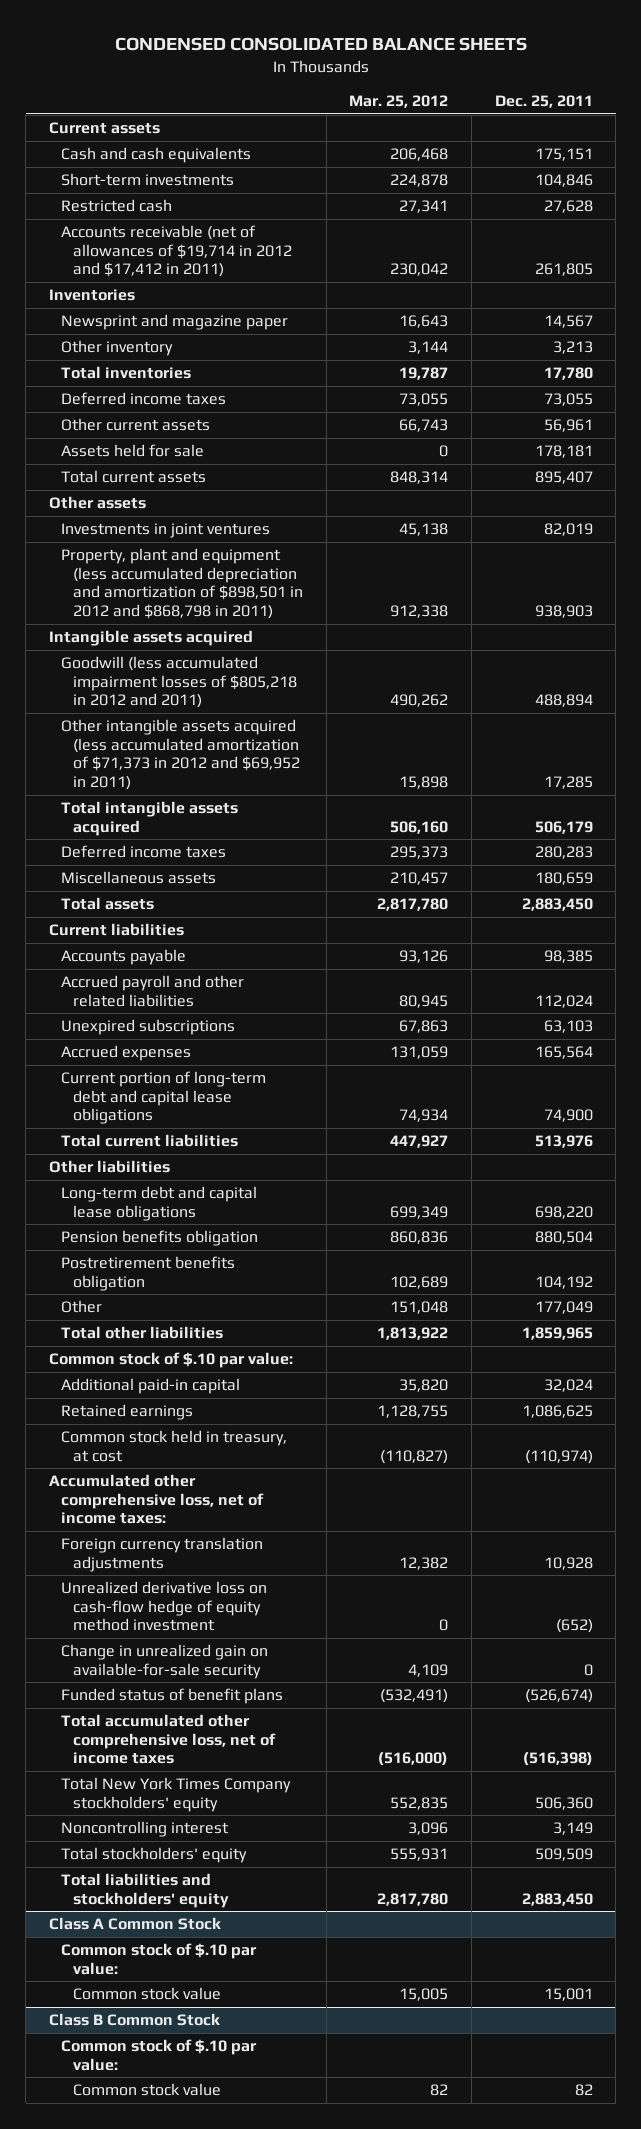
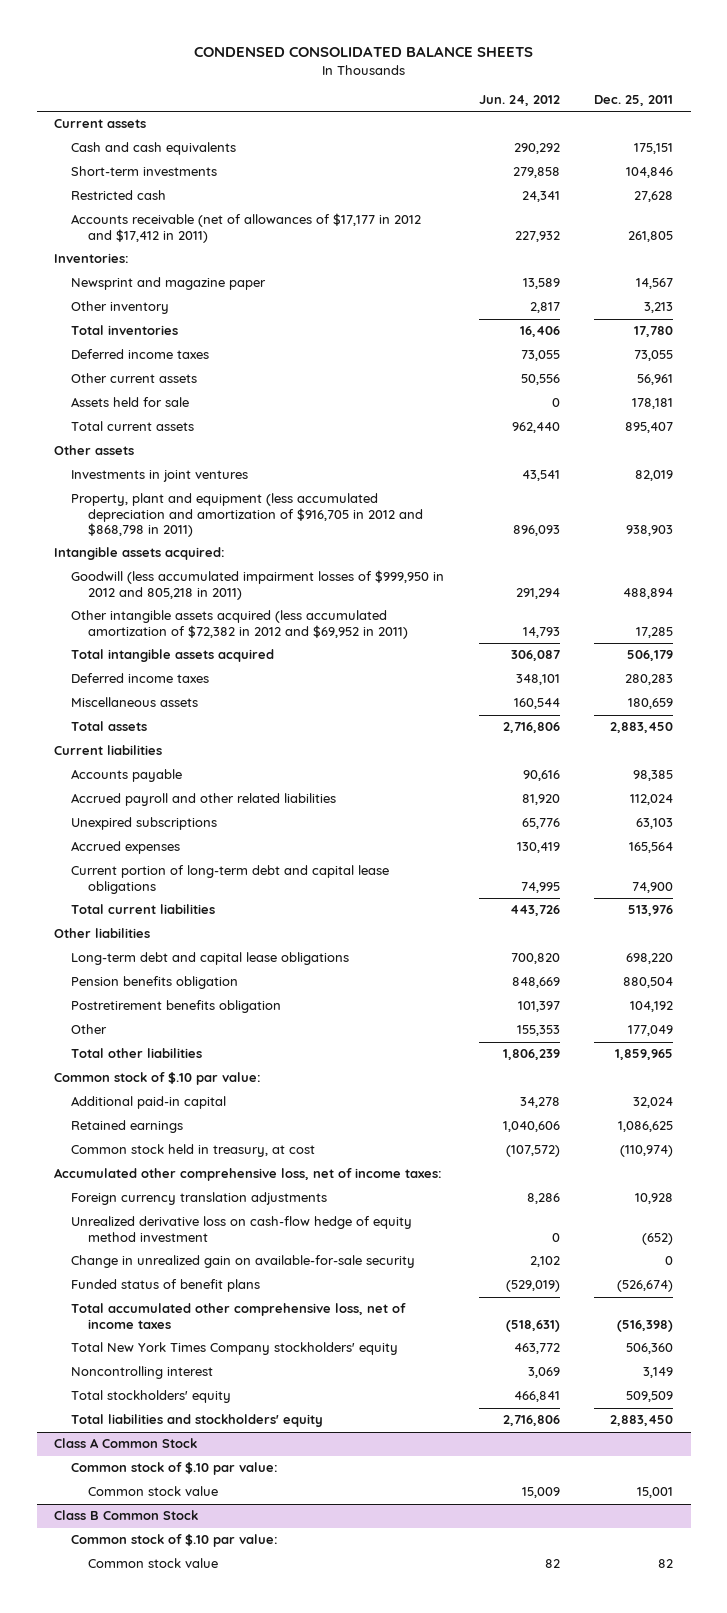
[349,94,449,108] Mar. 25, 2012 -> none
none -> [478,95,560,107] Jun. 24, 2012
[60,225,293,278] Accounts receivable (net of allowances of $19,714 in 2012 and $17,412 in 2011) -> [70,213,421,243] Accounts receivable (net of allowances of $17,177 in 2012 and $17,412 in 2011)
[48,289,135,302] Inventories -> [54,253,130,264] Inventories:
[60,548,304,619] Property, plant and equipment (less accumulated depreciation and amortization of $898,501 in 2012 and $868,798 in 2011) -> [70,493,423,537] Property, plant and equipment (less accumulated depreciation and amortization of $916,705 in 2012 and $868,798 in 2011)
[48,630,253,647] Intangible assets acquired -> [54,547,226,561] Intangible assets acquired:
[60,656,298,709] Goodwill (less accumulated impairment losses of $805,218 in 2012 and 2011) -> [70,570,444,600] Goodwill (less accumulated impairment losses of $999,950 in 2012 and 805,218 in 2011)
[60,719,301,790] Other intangible assets acquired (less accumulated amortization of $71,373 in 2012 and $69,952 in 2011) -> [70,610,408,639] Other intangible assets acquired (less accumulated amortization of $72,382 in 2012 and $69,952 in 2011)

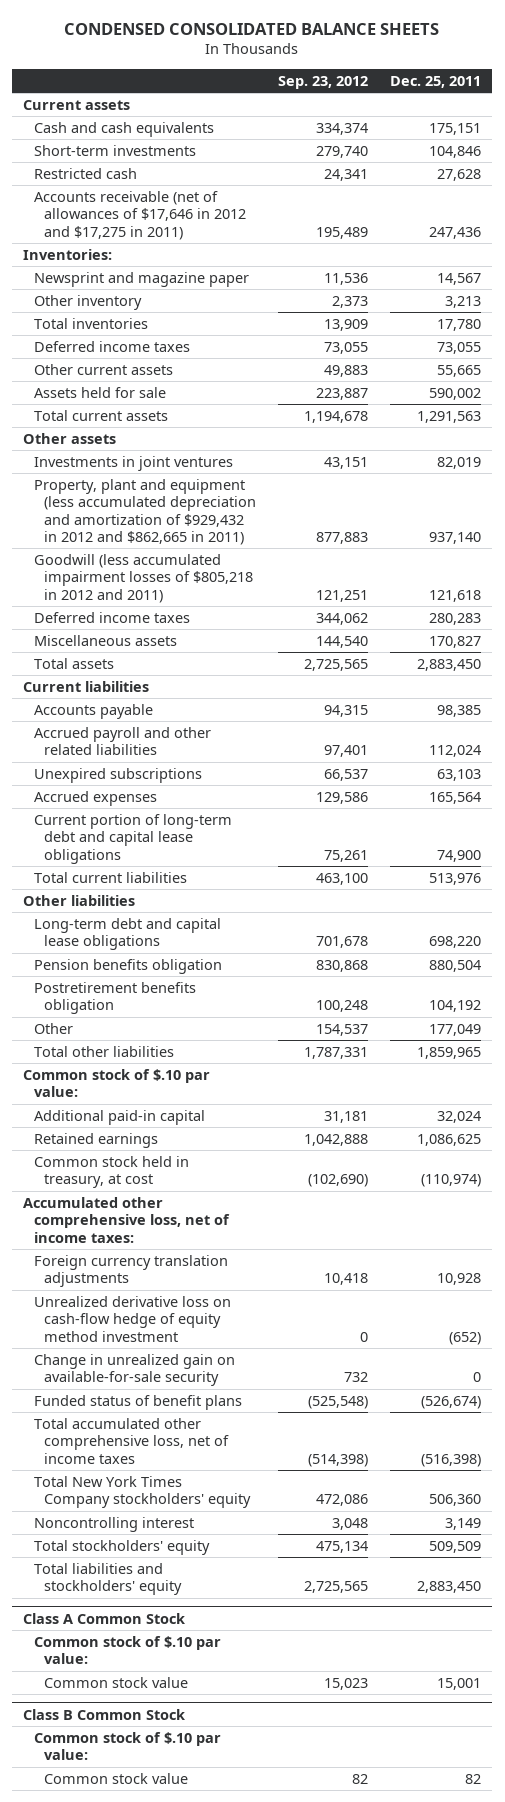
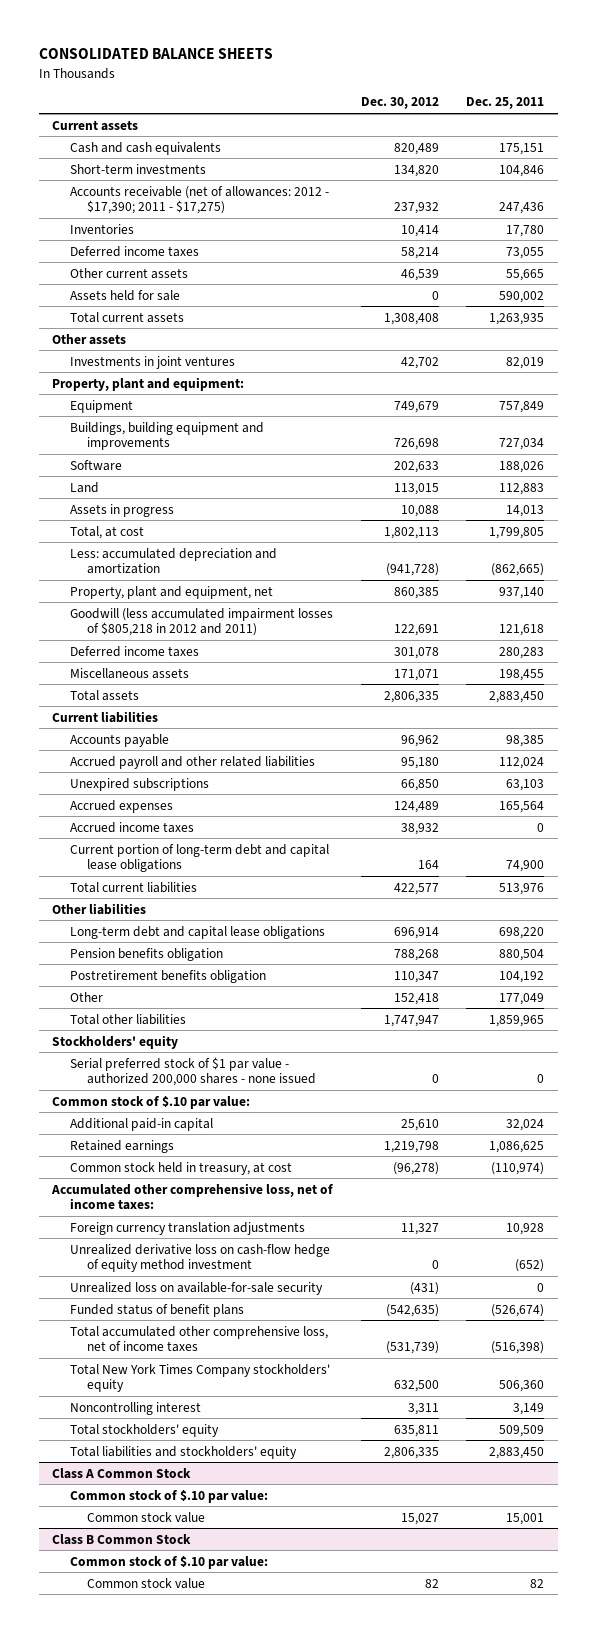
[64,22,440,35] CONDENSED CONSOLIDATED BALANCE SHEETS -> [38,48,273,60] CONSOLIDATED BALANCE SHEETS
[278,75,369,89] Sep. 23, 2012 -> none
none -> [360,97,439,110] Dec. 30, 2012
[33,167,137,179] Restricted cash -> none
[23,248,113,260] Inventories: -> none
[33,271,249,287] Newsprint and magazine paper -> none
[33,294,142,310] Other inventory -> none
[33,190,247,240] Accounts receivable (net of allowances of $17,646 in 2012 and $17,275 in 2011) -> [69,185,329,215] Accounts receivable (net of allowances: 2012 - $17,390; 2011 - $17,275)
[33,317,148,329] Total inventories -> [69,223,134,234] Inventories
[417,410,482,423] 1,291,563 -> [489,312,545,325] 1,263,935
none -> [52,376,245,391] Property, plant and equipment:
none -> [69,399,133,413] Equipment
none -> [69,421,264,451] Buildings, building equipment and improvements
none -> [69,459,122,471] Software
none -> [69,481,99,493] Land
none -> [69,503,174,517] Assets in progress
none -> [69,525,144,539] Total, at cost
none -> [69,547,277,575] Less: accumulated depreciation and amortization
[33,478,257,545] Property, plant and equipment (less accumulated depreciation and amortization of $929,432 in 2012 and $862,665 in 2011) -> [69,585,273,599] Property, plant and equipment, net
[429,635,482,648] 170,827 -> [499,668,545,681] 198,455
none -> [69,821,194,833] Accrued income taxes
none -> [52,1034,179,1049] Stockholders' equity
none -> [69,1056,317,1087] Serial preferred stock of $1 par value - authorized 200,000 shares - none issued
[33,1353,235,1387] Change in unrealized gain on available-for-sale security -> [69,1281,323,1295] Unrealized loss on available-for-sale security

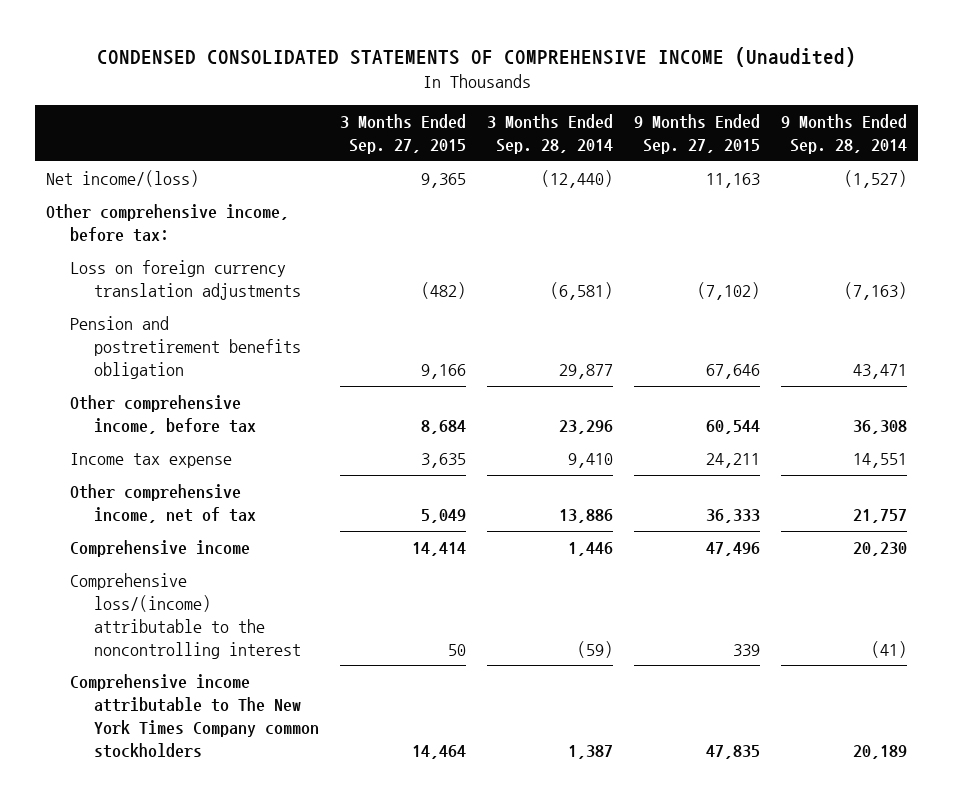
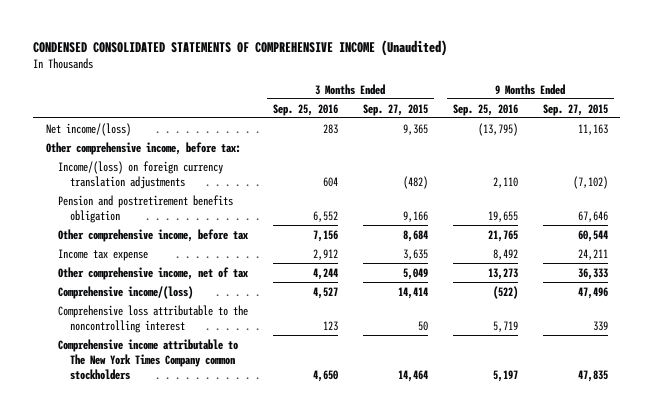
[487,114,614,154] 3 Months Ended Sep. 28, 2014 -> none
[781,114,908,154] 9 Months Ended Sep. 28, 2014 -> none
none -> [272,103,338,116] Sep. 25, 2016
none -> [452,103,518,116] Sep. 25, 2016
[70,260,302,301] Loss on foreign currency translation adjustments -> [57,160,223,190] Income/(loss) on foreign currency translation adjustments
[70,540,251,558] Comprehensive income -> [57,285,193,299] Comprehensive income/(loss)
[70,573,302,659] Comprehensive loss/(income) attributable to the noncontrolling interest -> [57,304,248,334] Comprehensive loss attributable to the noncontrolling interest

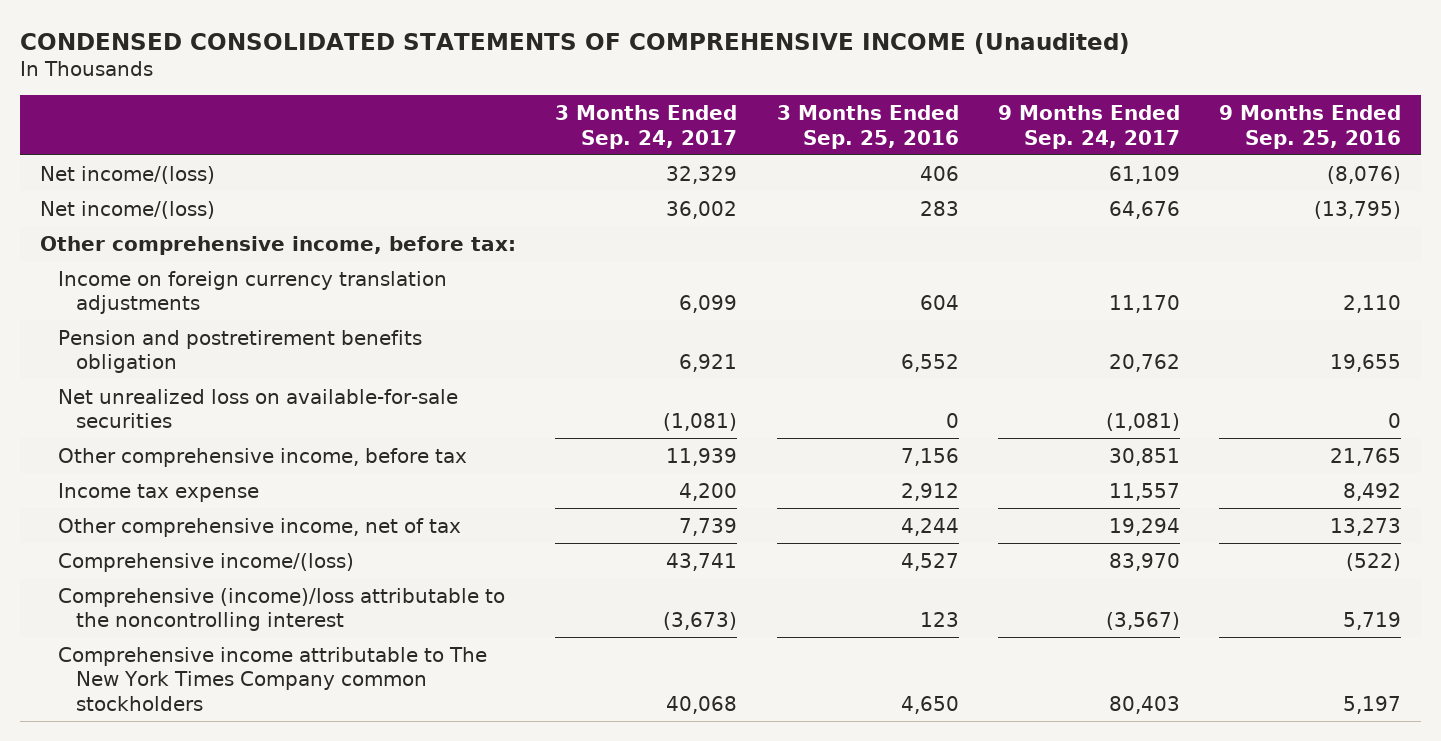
[362,103,428,116] Sep. 27, 2015 -> none
[542,103,608,116] Sep. 27, 2015 -> none
none -> [555,105,738,149] 3 Months Ended Sep. 24, 2017
none -> [997,105,1180,149] 9 Months Ended Sep. 24, 2017
none -> [39,165,215,184] Net income/(loss)
[57,160,223,190] Income/(loss) on foreign currency translation adjustments -> [58,270,448,315] Income on foreign currency translation adjustments
none -> [58,388,459,429] Net unrealized loss on available-for-sale securities
[57,304,248,334] Comprehensive loss attributable to the noncontrolling interest -> [58,587,506,632] Comprehensive (income)/loss attributable to the noncontrolling interest

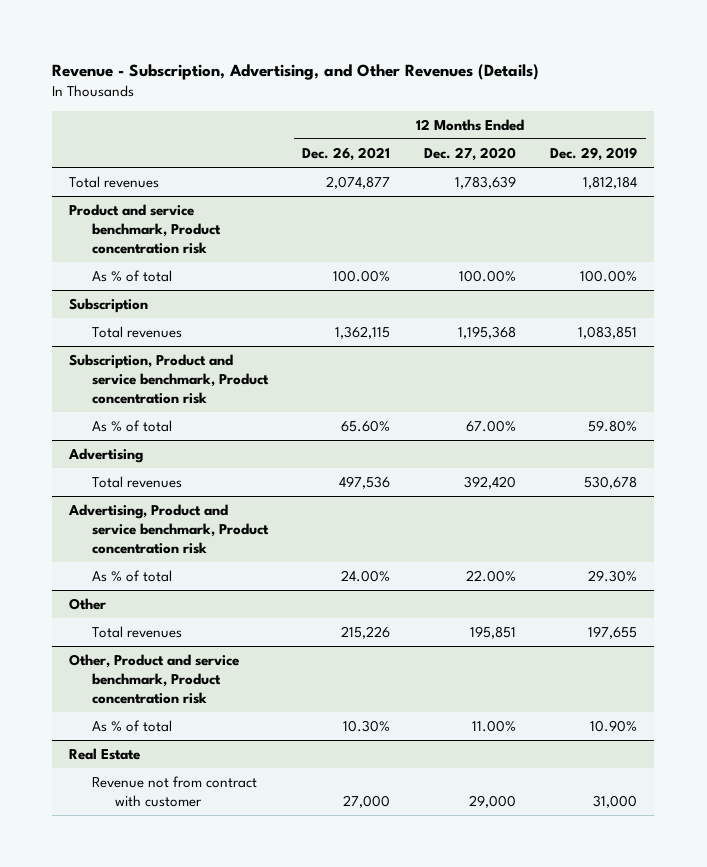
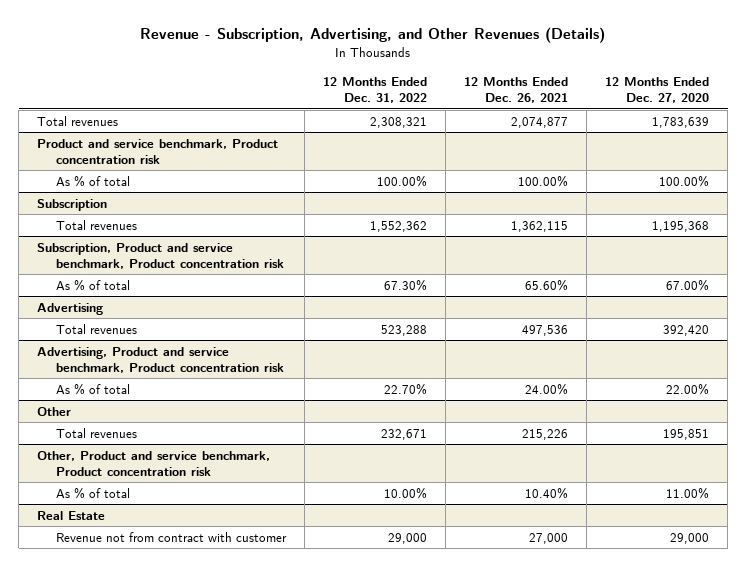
[550,146,638,161] Dec. 29, 2019 -> none
none -> [322,77,427,104] 12 Months Ended Dec. 31, 2022
[343,720,391,733] 10.30% -> [525,486,569,499] 10.40%

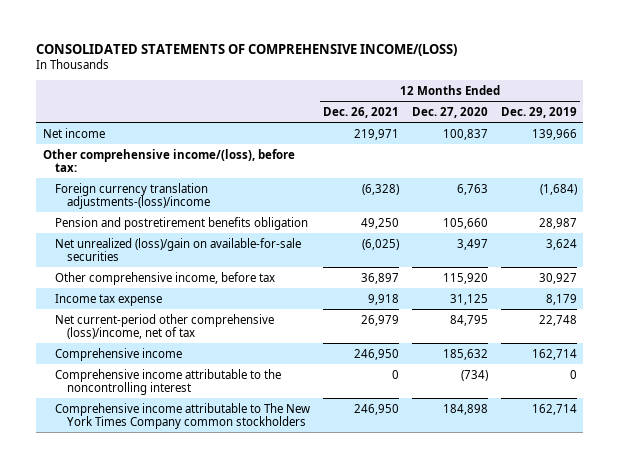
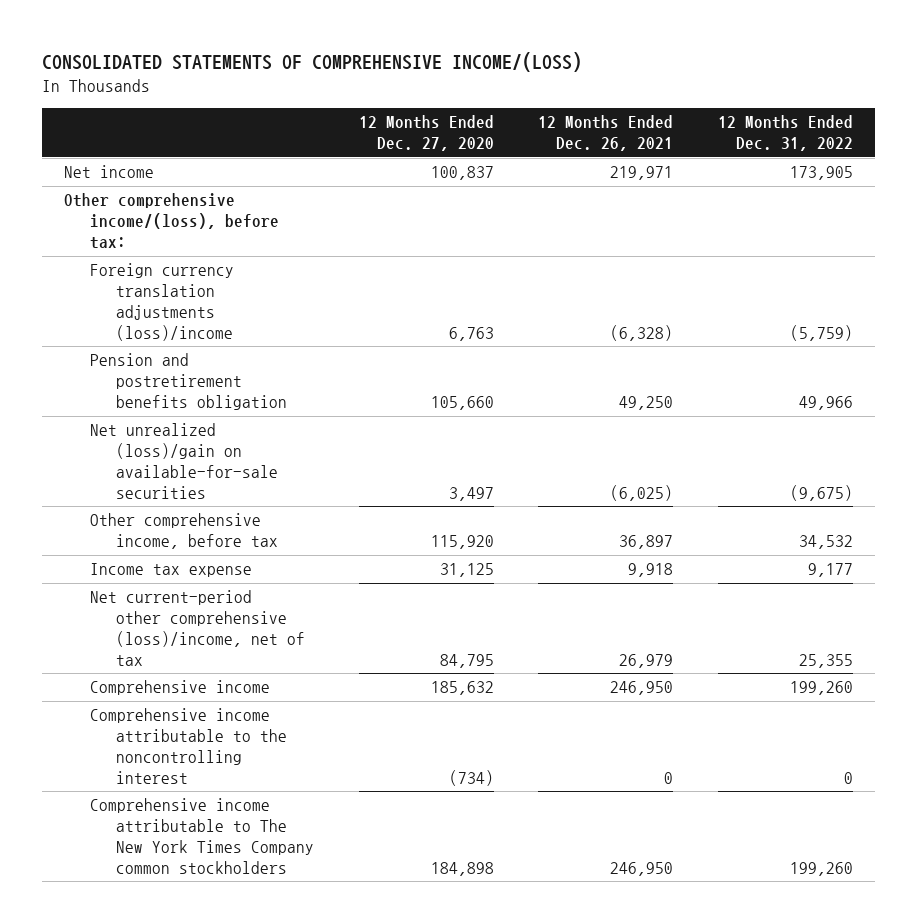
[500,106,577,118] Dec. 29, 2019 -> none
none -> [717,115,853,151] 12 Months Ended Dec. 31, 2022
[54,182,210,209] Foreign currency translation adjustments-(loss)/income -> [89,263,234,341] Foreign currency translation adjustments (loss)/income

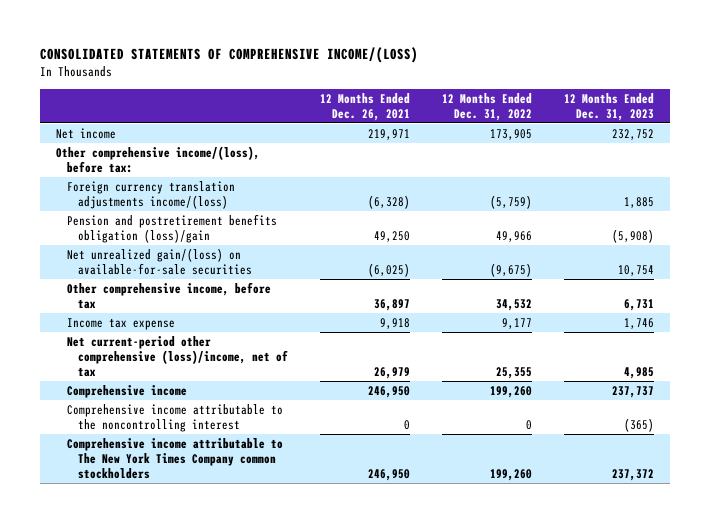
[358,115,494,151] 12 Months Ended Dec. 27, 2020 -> none
none -> [564,92,655,121] 12 Months Ended Dec. 31, 2023
[89,263,234,341] Foreign currency translation adjustments (loss)/income -> [67,180,236,209] Foreign currency translation adjustments income/(loss)
[89,353,287,410] Pension and postretirement benefits obligation -> [67,213,278,243] Pension and postretirement benefits obligation (loss)/gain
[89,423,278,499] Net unrealized (loss)/gain on available-for-sale securities -> [67,247,253,275] Net unrealized gain/(loss) on available-for-sale securities

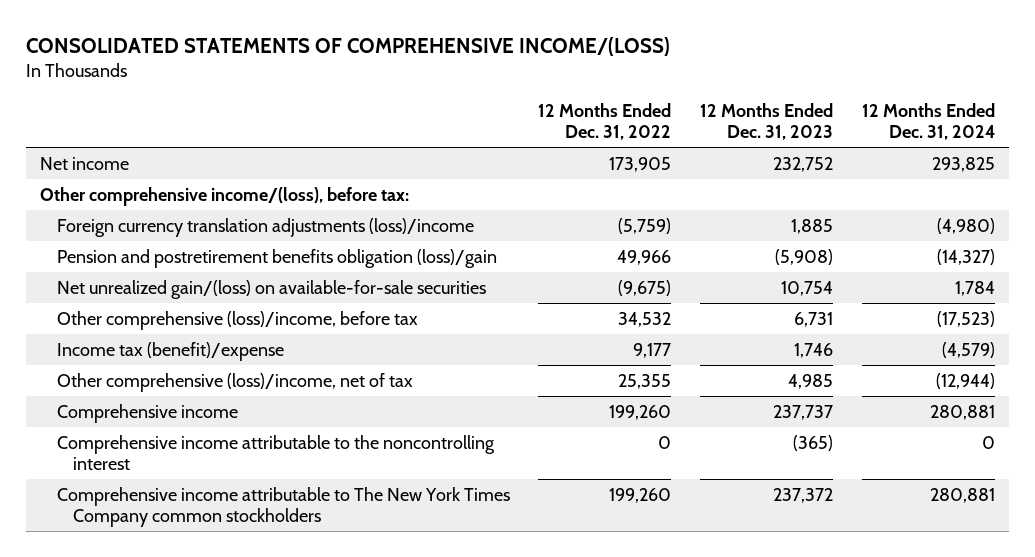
[320,92,411,121] 12 Months Ended Dec. 26, 2021 -> none
none -> [861,102,995,140] 12 Months Ended Dec. 31, 2024
[67,180,236,209] Foreign currency translation adjustments income/(loss) -> [56,217,474,237] Foreign currency translation adjustments (loss)/income
[67,281,272,309] Other comprehensive income, before tax -> [56,310,418,330] Other comprehensive (loss)/income, before tax
[67,317,176,330] Income tax expense -> [56,341,284,361] Income tax (benefit)/expense
[67,335,289,377] Net current-period other comprehensive (loss)/income, net of tax -> [56,372,413,392] Other comprehensive (loss)/income, net of tax

